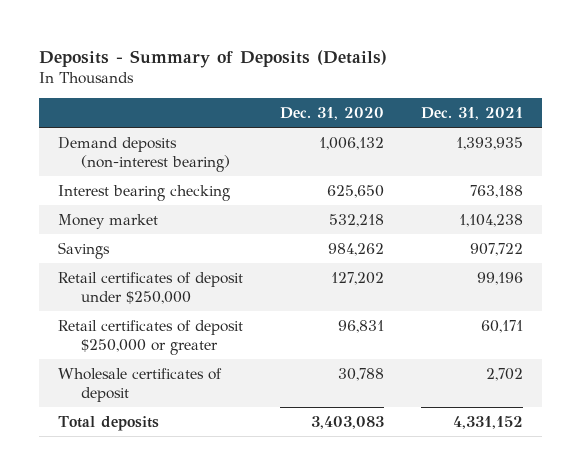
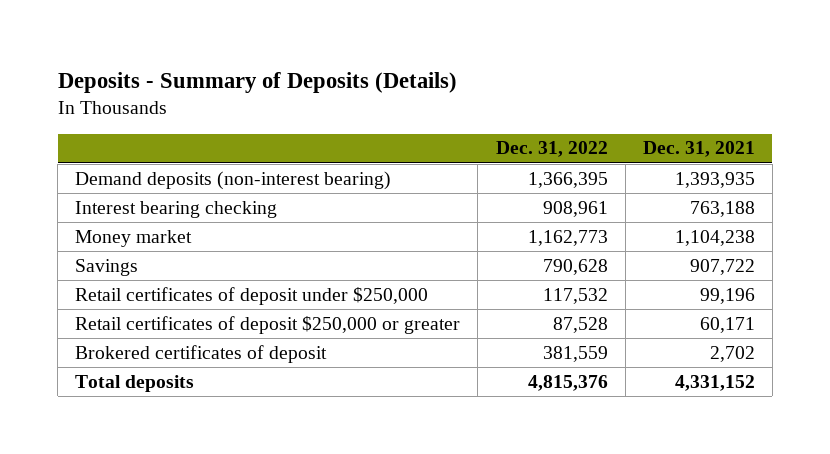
[279,107,384,121] Dec. 31, 2020 -> none
none -> [495,141,608,158] Dec. 31, 2022
[57,367,222,403] Wholesale certificates of deposit -> [75,344,328,363] Brokered certificates of deposit

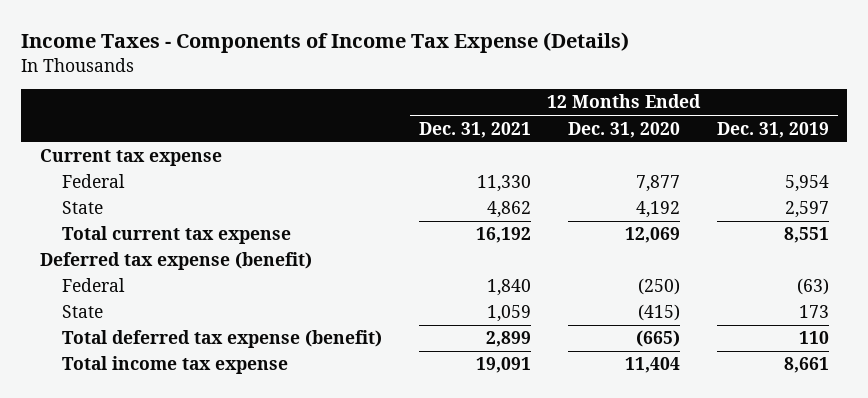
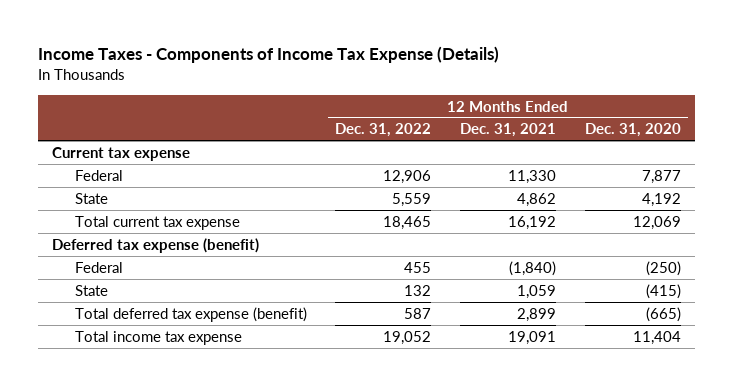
[716,121,829,138] Dec. 31, 2019 -> none
none -> [335,123,432,138] Dec. 31, 2022
[486,279,531,297] 1,840 -> [509,260,557,276] (1,840)

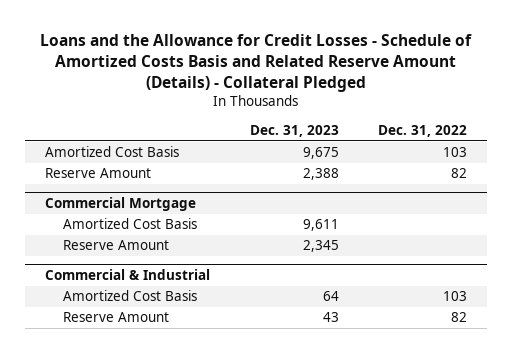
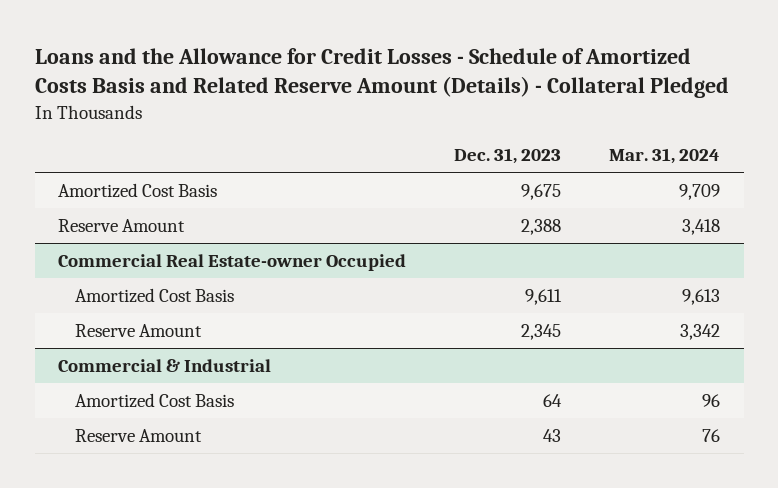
[377,124,467,137] Dec. 31, 2022 -> none
none -> [608,148,720,165] Mar. 31, 2024
[45,196,197,211] Commercial Mortgage -> [58,253,407,271] Commercial Real Estate-owner Occupied

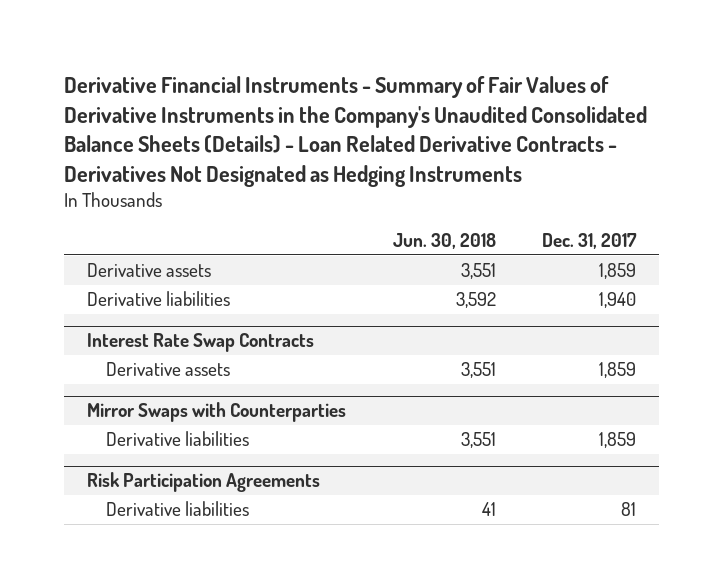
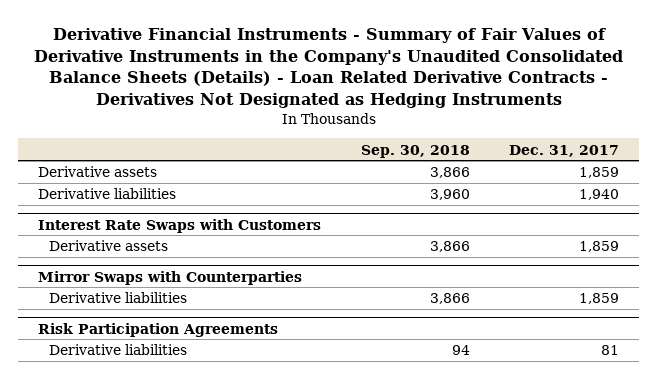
[392,233,496,250] Jun. 30, 2018 -> none
none -> [360,144,470,158] Sep. 30, 2018
[87,333,315,353] Interest Rate Swap Contracts -> [37,218,321,233] Interest Rate Swaps with Customers

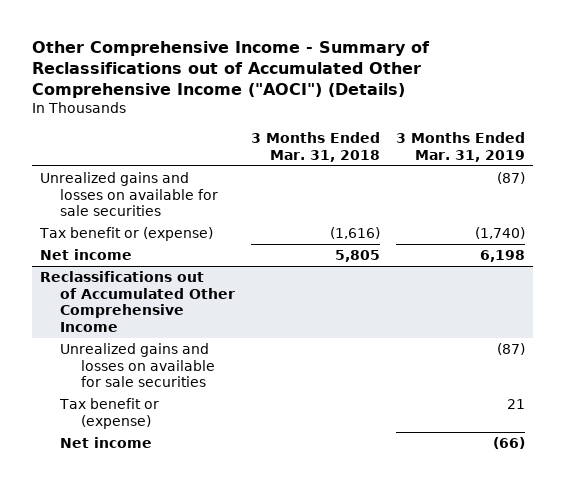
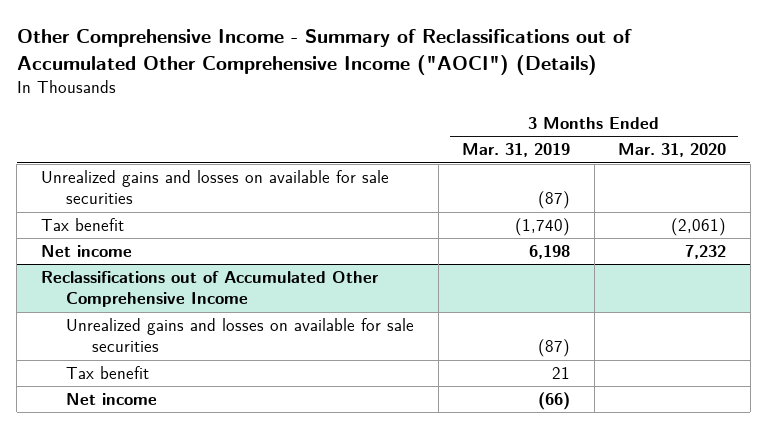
[251,131,381,162] 3 Months Ended Mar. 31, 2018 -> none
none -> [618,143,727,158] Mar. 31, 2020
[39,227,214,242] Tax benefit or (expense) -> [40,218,124,232] Tax benefit
[59,398,160,429] Tax benefit or (expense) -> [66,366,150,380] Tax benefit

